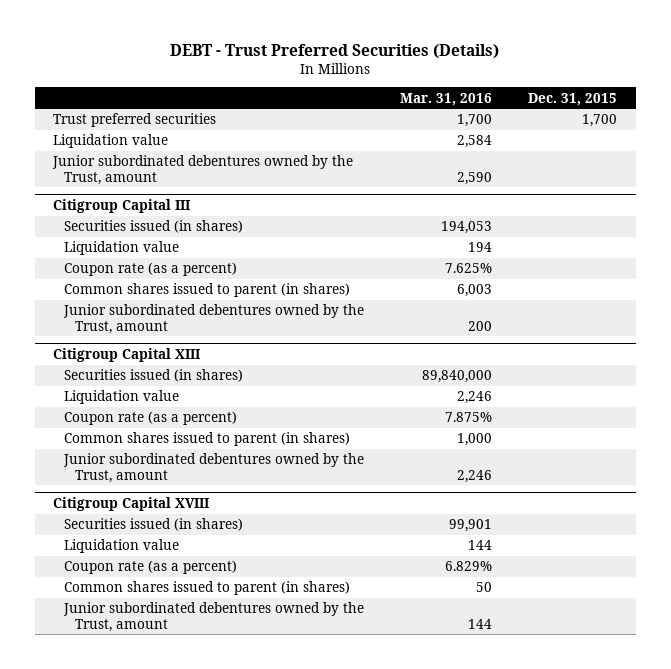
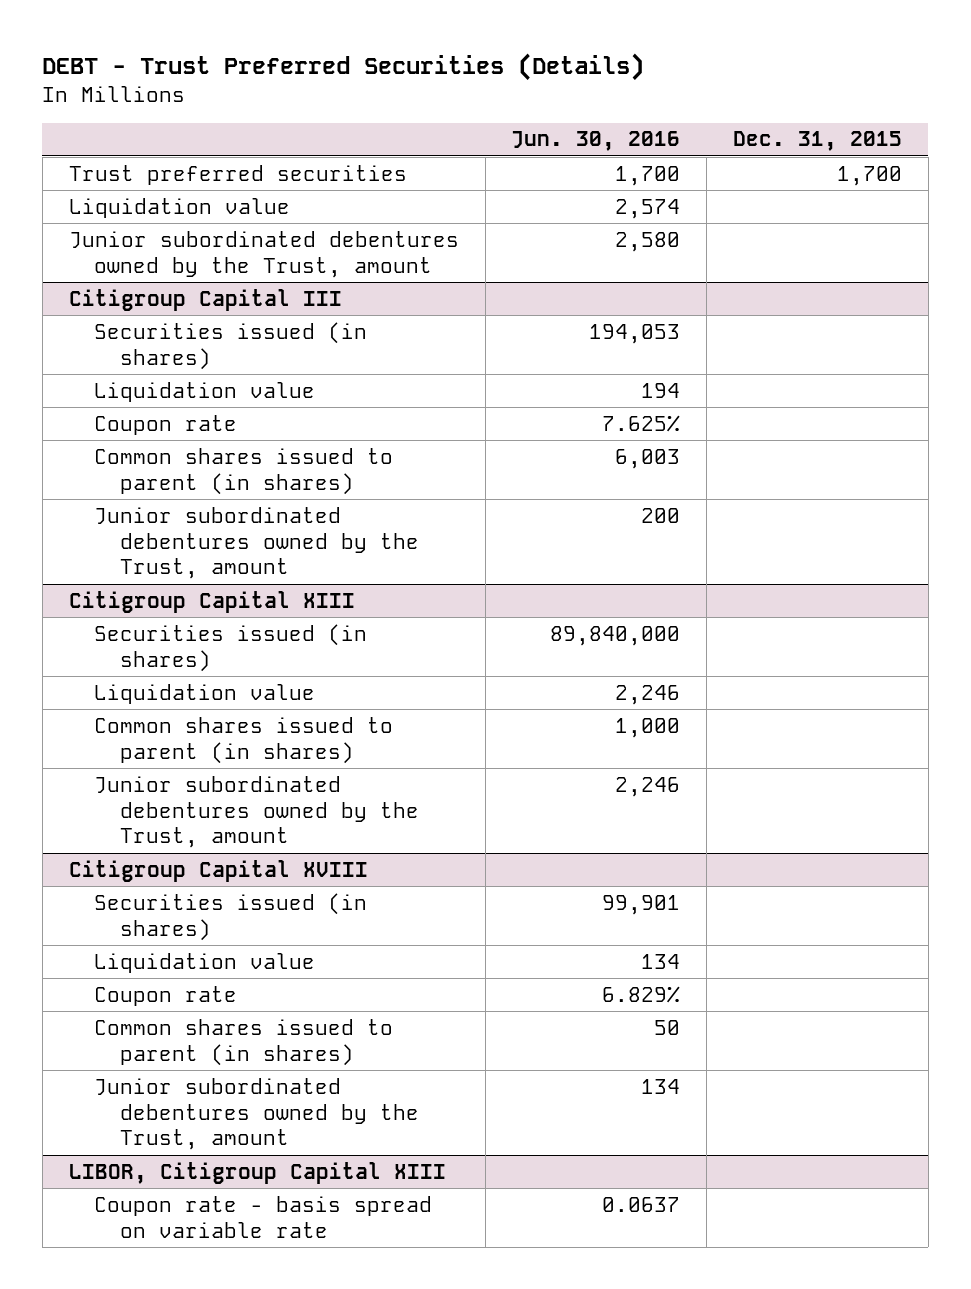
[400,92,493,106] Mar. 31, 2016 -> none
none -> [511,131,681,152] Jun. 30, 2016
[63,262,237,277] Coupon rate (as a percent) -> [94,414,238,435] Coupon rate
[63,411,237,426] Coupon rate (as a percent) -> none
[63,560,237,575] Coupon rate (as a percent) -> [94,985,238,1006] Coupon rate
none -> [68,1161,446,1184] LIBOR, Citigroup Capital XIII
none -> [94,1195,433,1238] Coupon rate - basis spread on variable rate

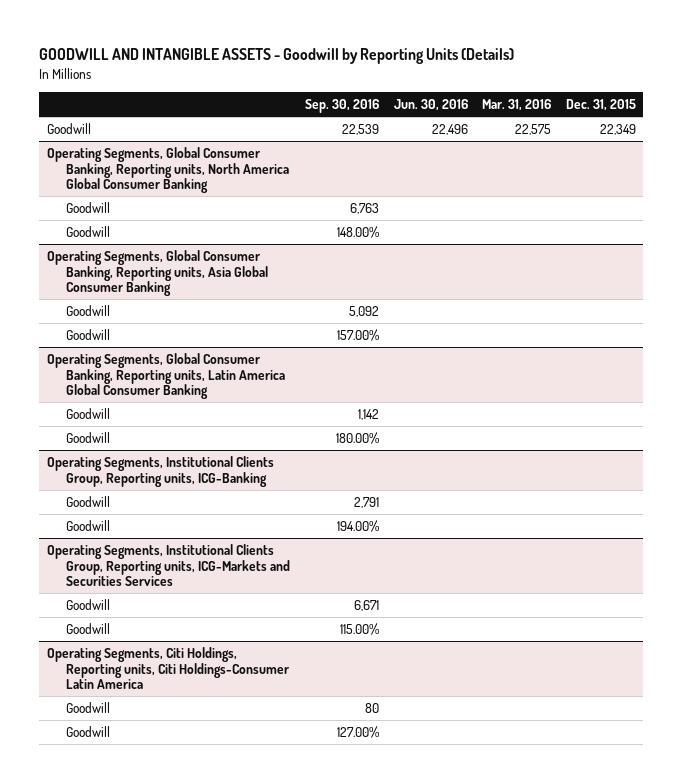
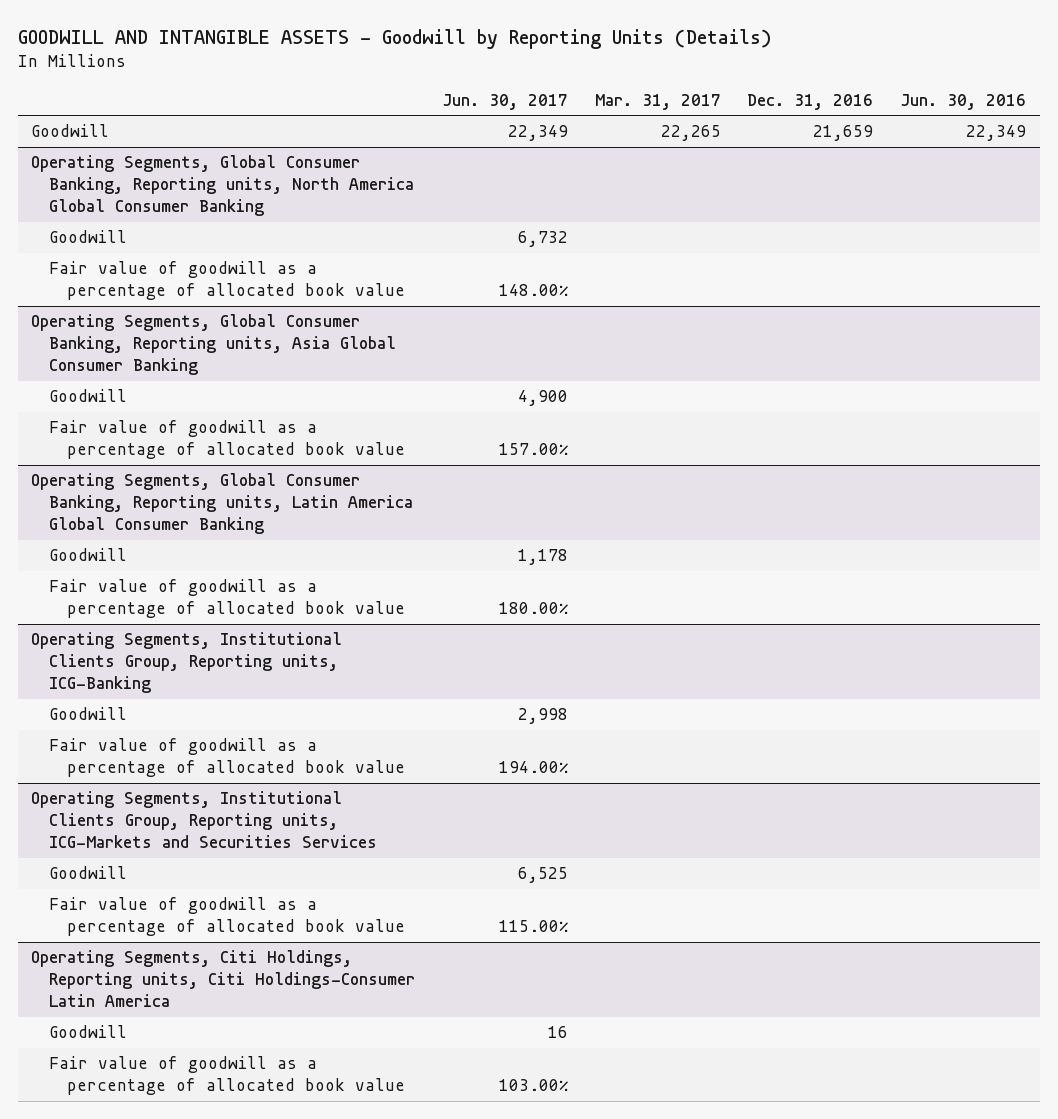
[304,99,379,114] Sep. 30, 2016 -> none
[482,99,552,112] Mar. 31, 2016 -> none
[566,99,637,112] Dec. 31, 2015 -> none
none -> [441,93,568,110] Jun. 30, 2017
none -> [594,93,721,110] Mar. 31, 2017
none -> [747,93,874,110] Dec. 31, 2016
[431,123,468,135] 22,496 -> [966,125,1027,142] 22,349
[66,225,111,237] Goodwill -> [49,261,405,301] Fair value of goodwill as a percentage of allocated book value
[66,328,111,340] Goodwill -> [49,420,405,460] Fair value of goodwill as a percentage of allocated book value
[66,431,111,443] Goodwill -> [49,579,405,619] Fair value of goodwill as a percentage of allocated book value
[66,519,111,531] Goodwill -> [49,738,405,778] Fair value of goodwill as a percentage of allocated book value
[66,622,111,634] Goodwill -> [49,897,405,937] Fair value of goodwill as a percentage of allocated book value
[66,725,111,737] Goodwill -> [49,1056,405,1096] Fair value of goodwill as a percentage of allocated book value

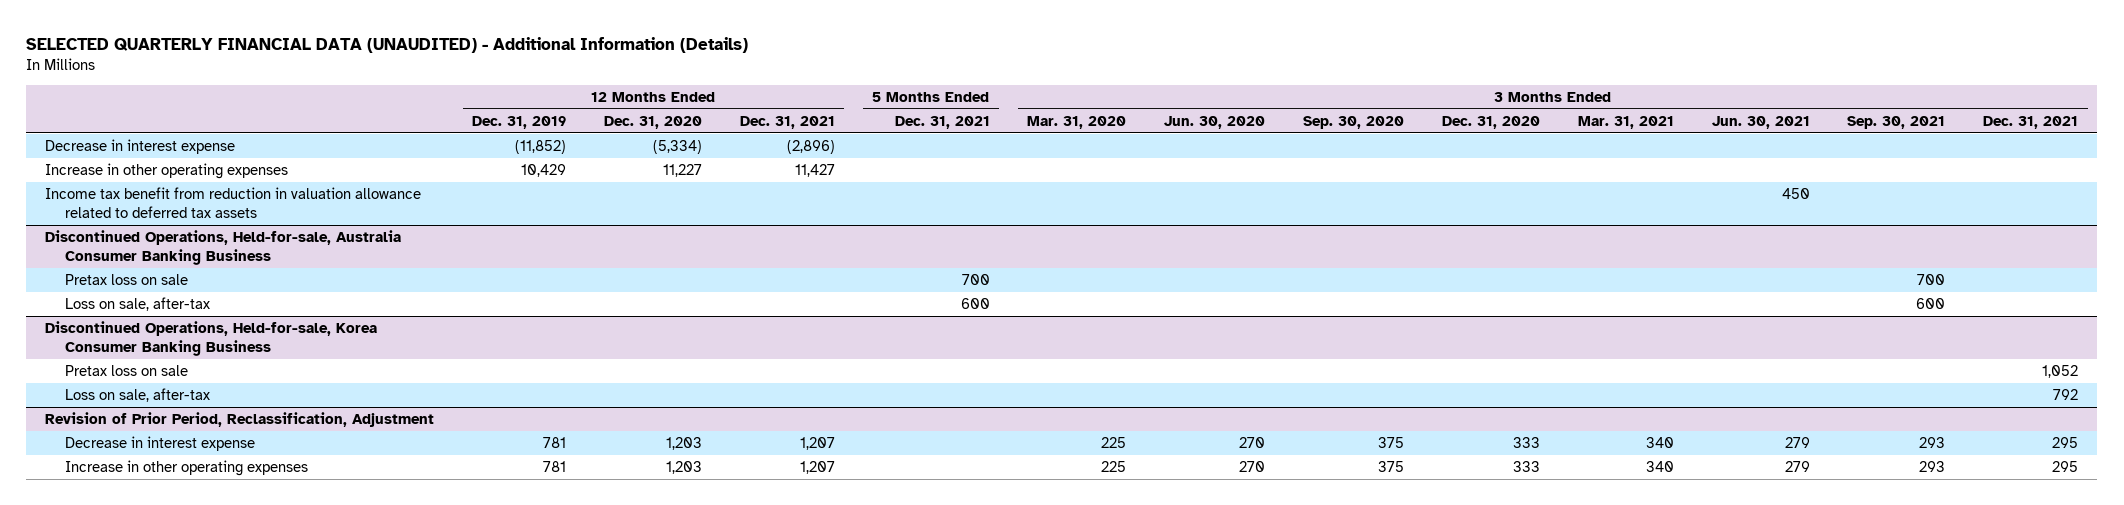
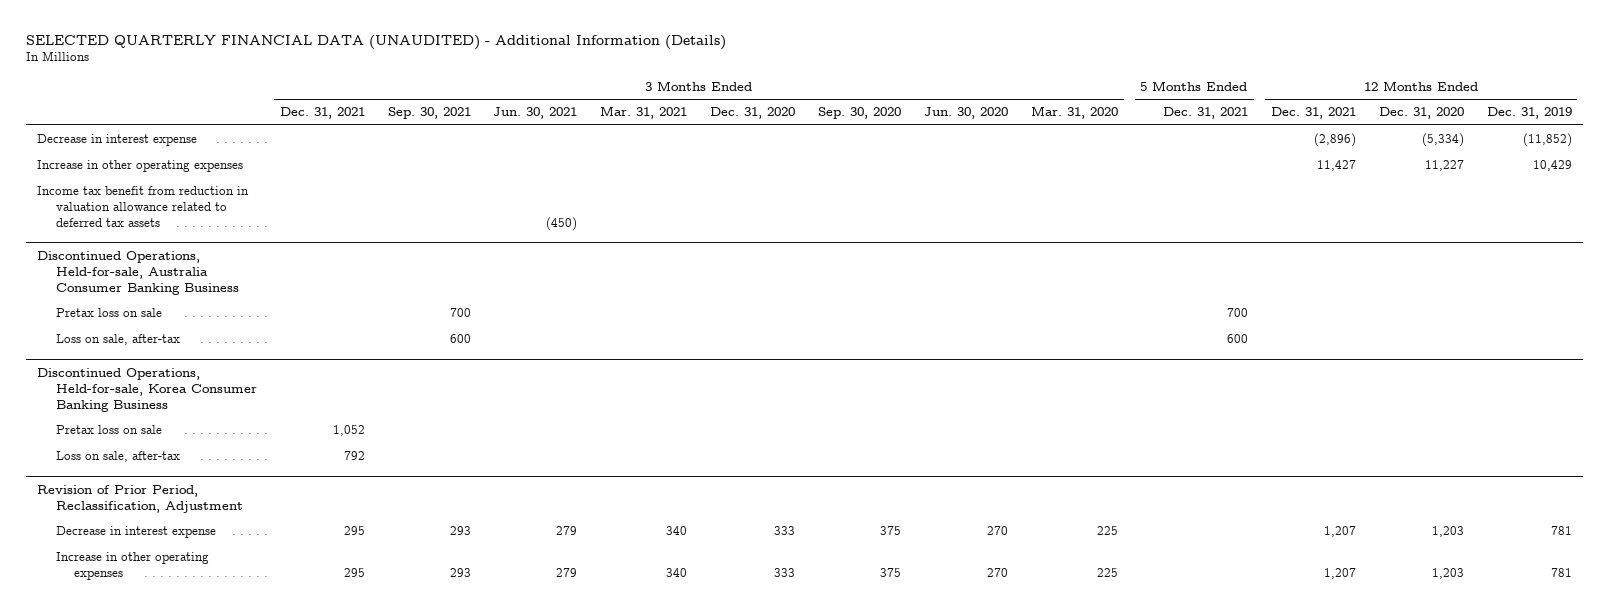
[1781,188,1810,200] 450 -> [546,216,578,231] (450)

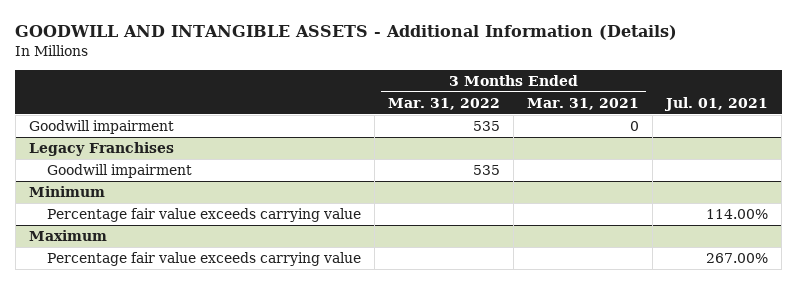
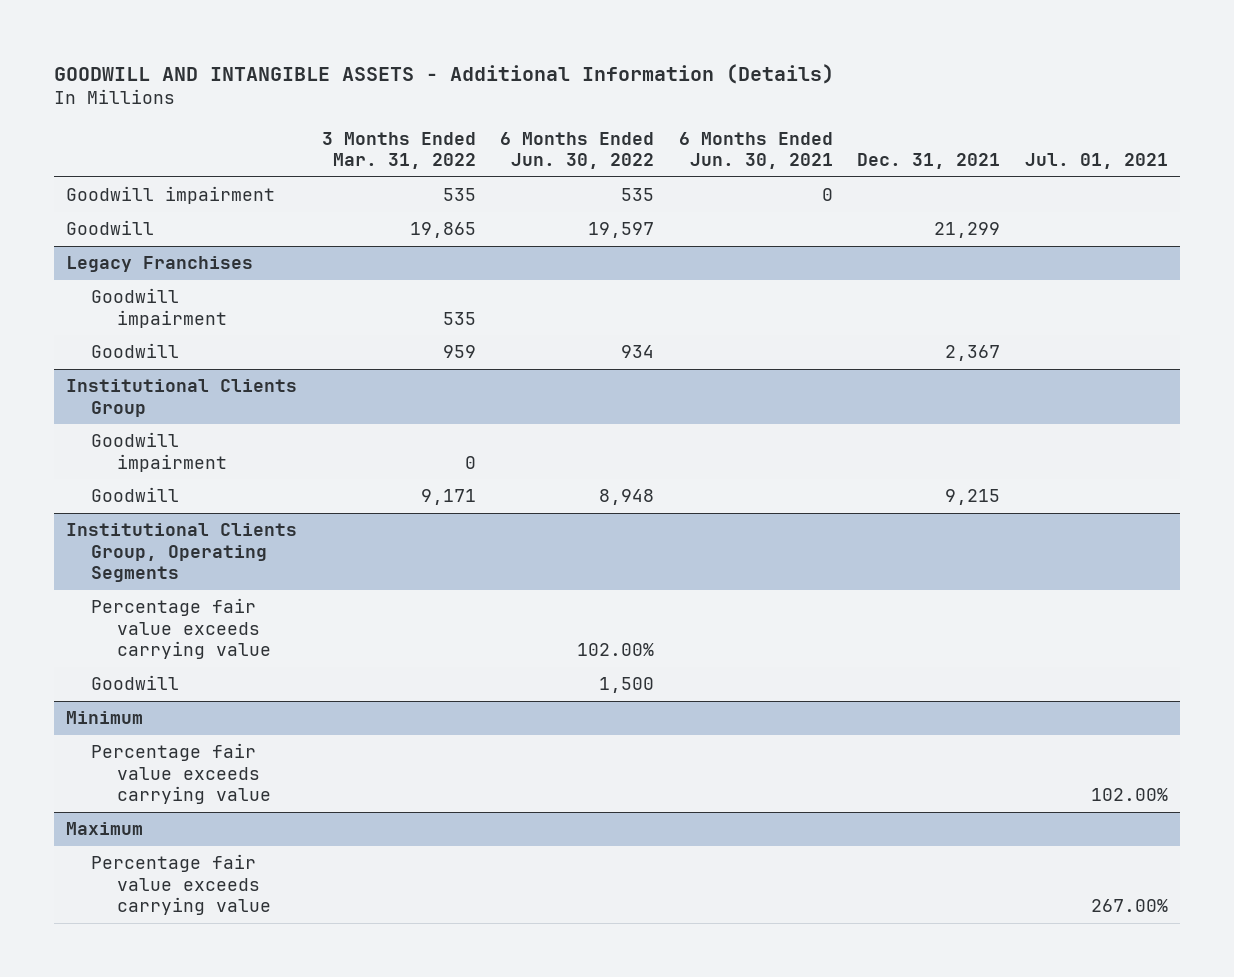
[527,97,640,110] Mar. 31, 2021 -> none
none -> [500,131,655,170] 6 Months Ended Jun. 30, 2022
none -> [678,131,833,170] 6 Months Ended Jun. 30, 2021
none -> [857,153,1001,170] Dec. 31, 2021
none -> [65,220,154,236] Goodwill
none -> [91,343,180,359] Goodwill
none -> [65,379,297,417] Institutional Clients Group
none -> [91,432,227,472] Goodwill impairment
none -> [91,487,180,503] Goodwill
none -> [65,523,297,582] Institutional Clients Group, Operating Segments
none -> [91,598,271,659] Percentage fair value exceeds carrying value
none -> [91,675,180,691] Goodwill
[706,209,769,220] 114.00% -> [1090,787,1168,801] 102.00%

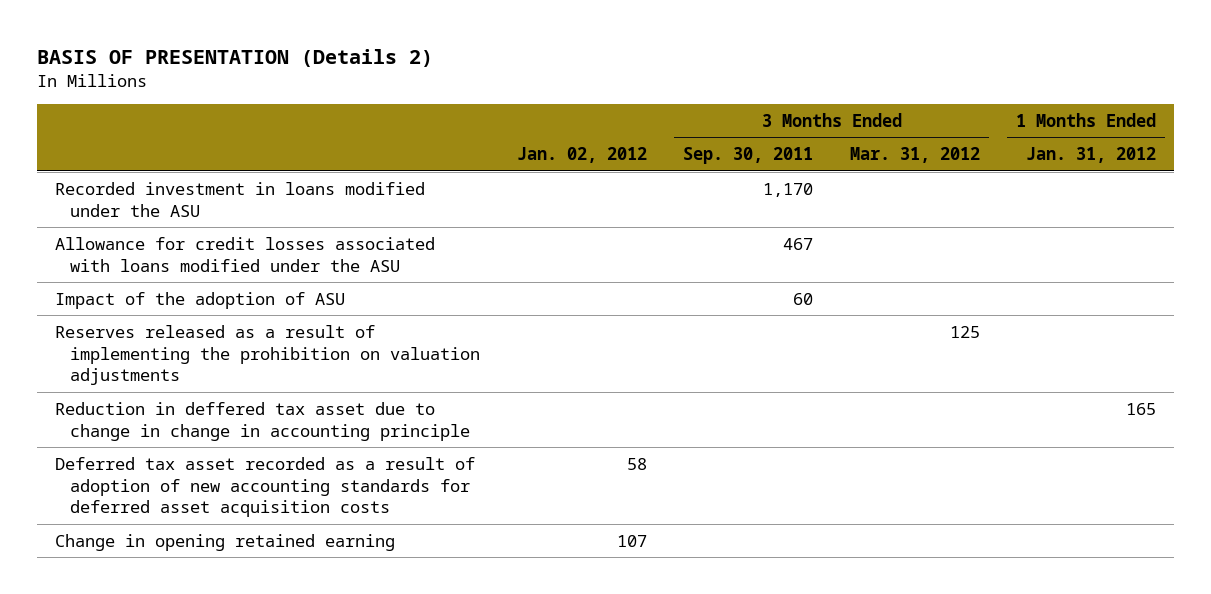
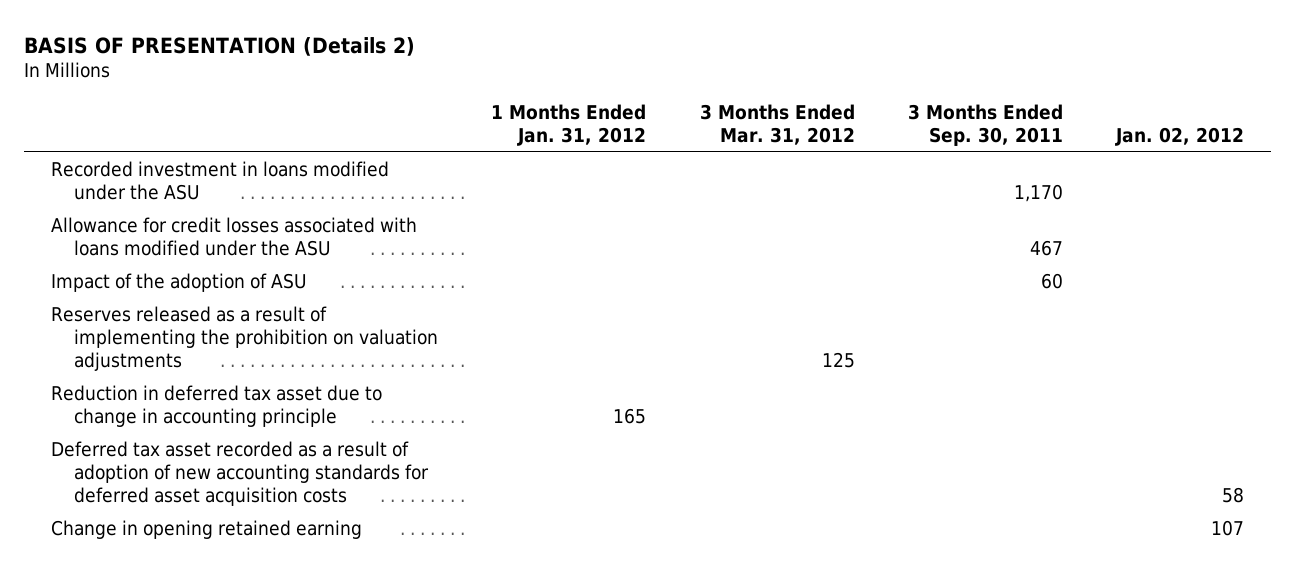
[55,401,471,441] Reduction in deffered tax asset due to change in change in accounting principle -> [50,385,382,428] Reduction in deferred tax asset due to change in accounting principle

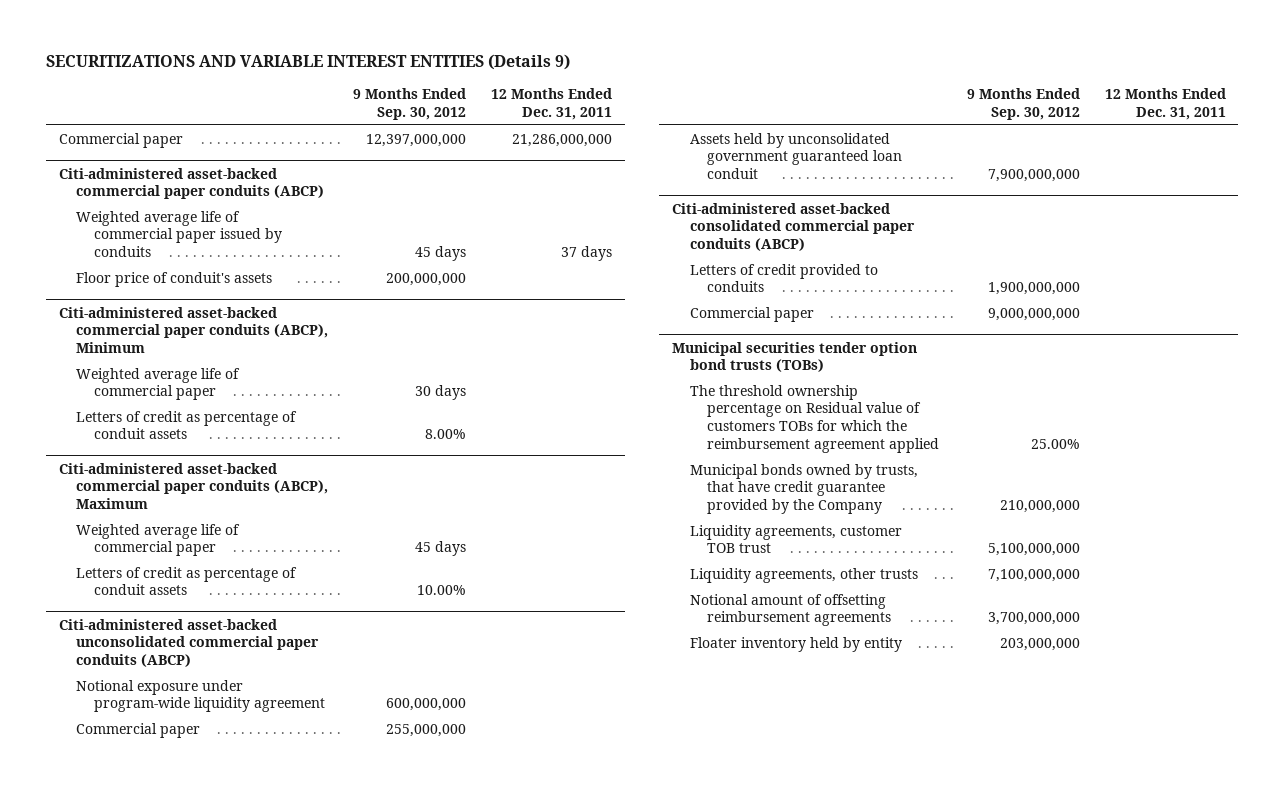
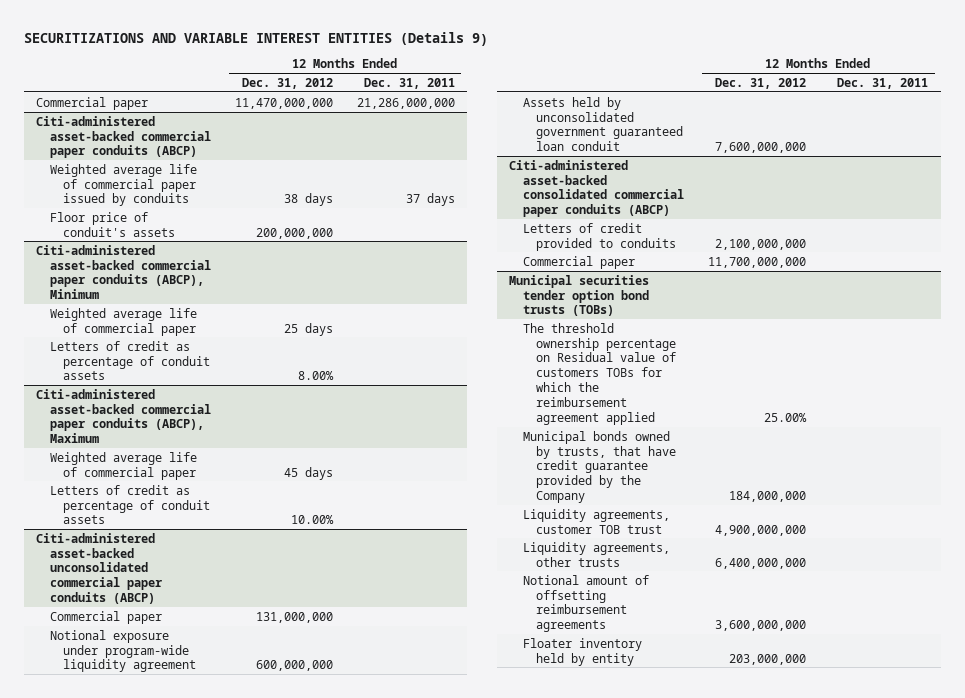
[353,88,467,120] 9 Months Ended Sep. 30, 2012 -> none
none -> [241,77,333,89] Dec. 31, 2012
[76,679,325,713] Notional exposure under program-wide liquidity agreement -> [49,629,196,673] Notional exposure under program-wide liquidity agreement

